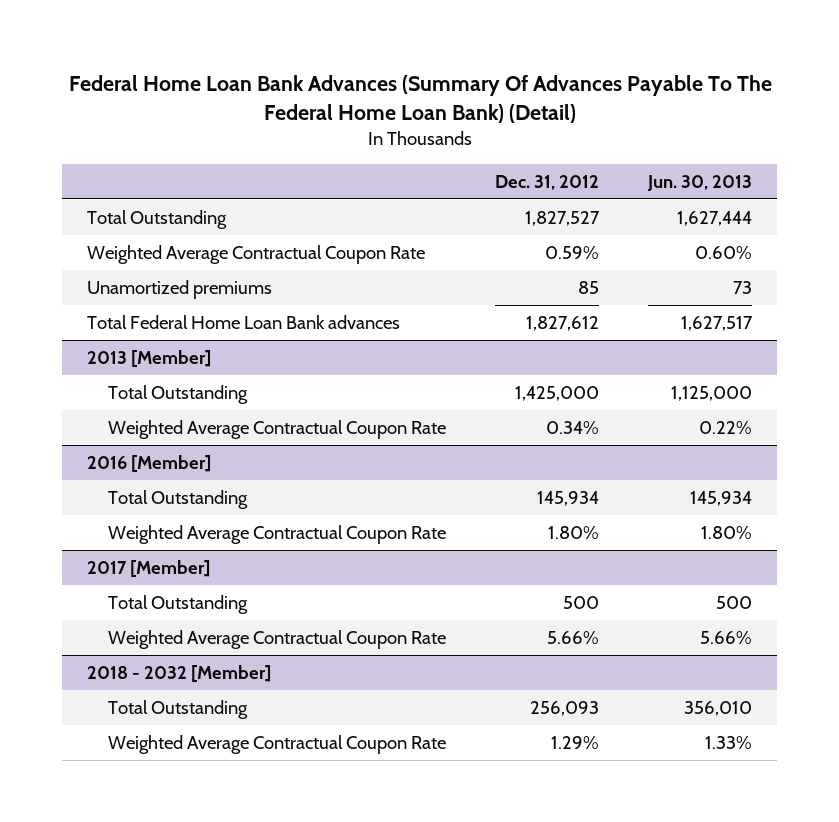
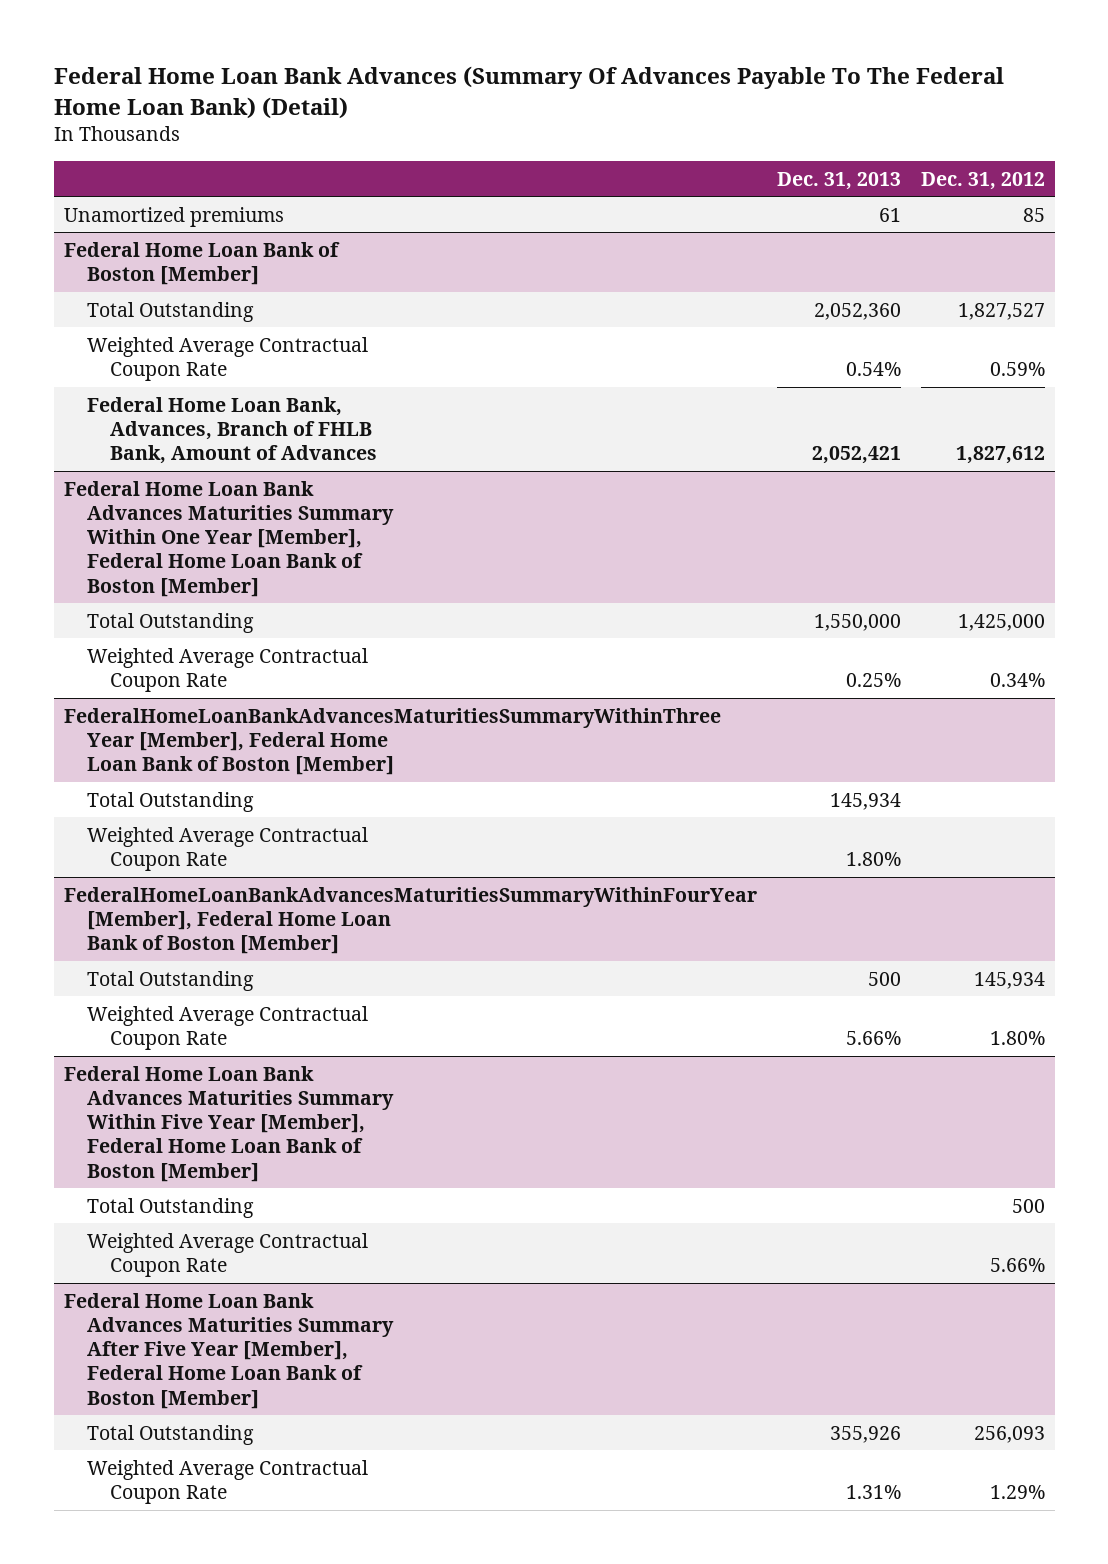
[647,174,753,191] Jun. 30, 2013 -> none
none -> [776,171,901,190] Dec. 31, 2013
[86,280,272,300] Unamortized premiums -> [63,206,284,227] Unamortized premiums
none -> [63,241,340,286] Federal Home Loan Bank of Boston [Member]
[86,350,211,368] 2013 [Member] -> none
[86,315,400,330] Total Federal Home Loan Bank advances -> [86,396,378,465] Federal Home Loan Bank, Advances, Branch of FHLB Bank, Amount of Advances
none -> [63,480,394,597] Federal Home Loan Bank Advances Maturities Summary Within One Year [Member], Federal Home Loan Bank of Boston [Member]
[86,455,211,473] 2016 [Member] -> none
none -> [63,707,721,776] FederalHomeLoanBankAdvancesMaturitiesSummaryWithinThree Year [Member], Federal Home Loan Bank of Boston [Member]
none -> [86,791,254,812] Total Outstanding
none -> [86,826,368,872] Weighted Average Contractual Coupon Rate
none -> [63,886,757,955] FederalHomeLoanBankAdvancesMaturitiesSummaryWithinFourYear [Member], Federal Home Loan Bank of Boston [Member]
[86,560,210,578] 2017 [Member] -> none
none -> [63,1065,394,1182] Federal Home Loan Bank Advances Maturities Summary Within Five Year [Member], Federal Home Loan Bank of Boston [Member]
[86,665,271,683] 2018 - 2032 [Member] -> none
none -> [63,1292,394,1409] Federal Home Loan Bank Advances Maturities Summary After Five Year [Member], Federal Home Loan Bank of Boston [Member]

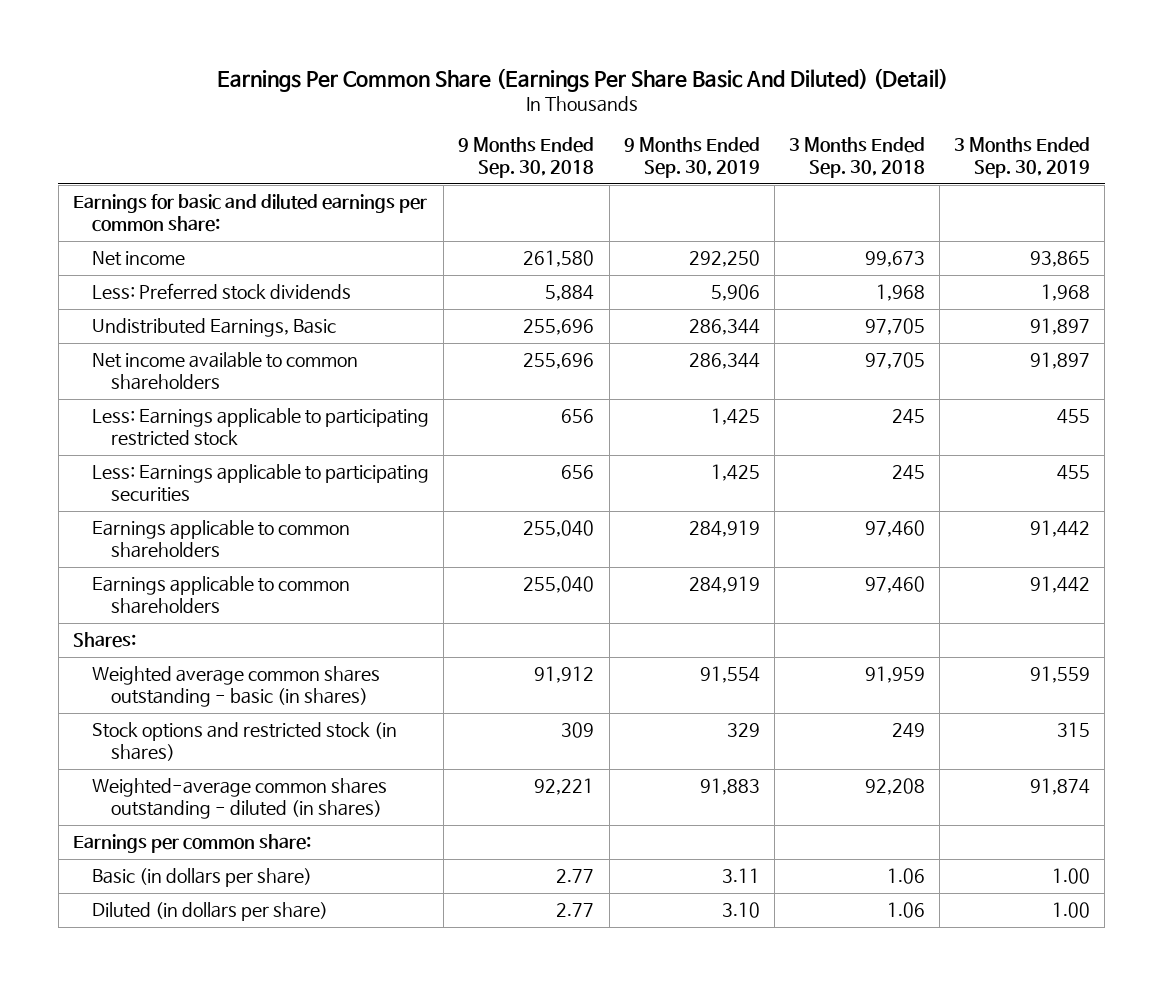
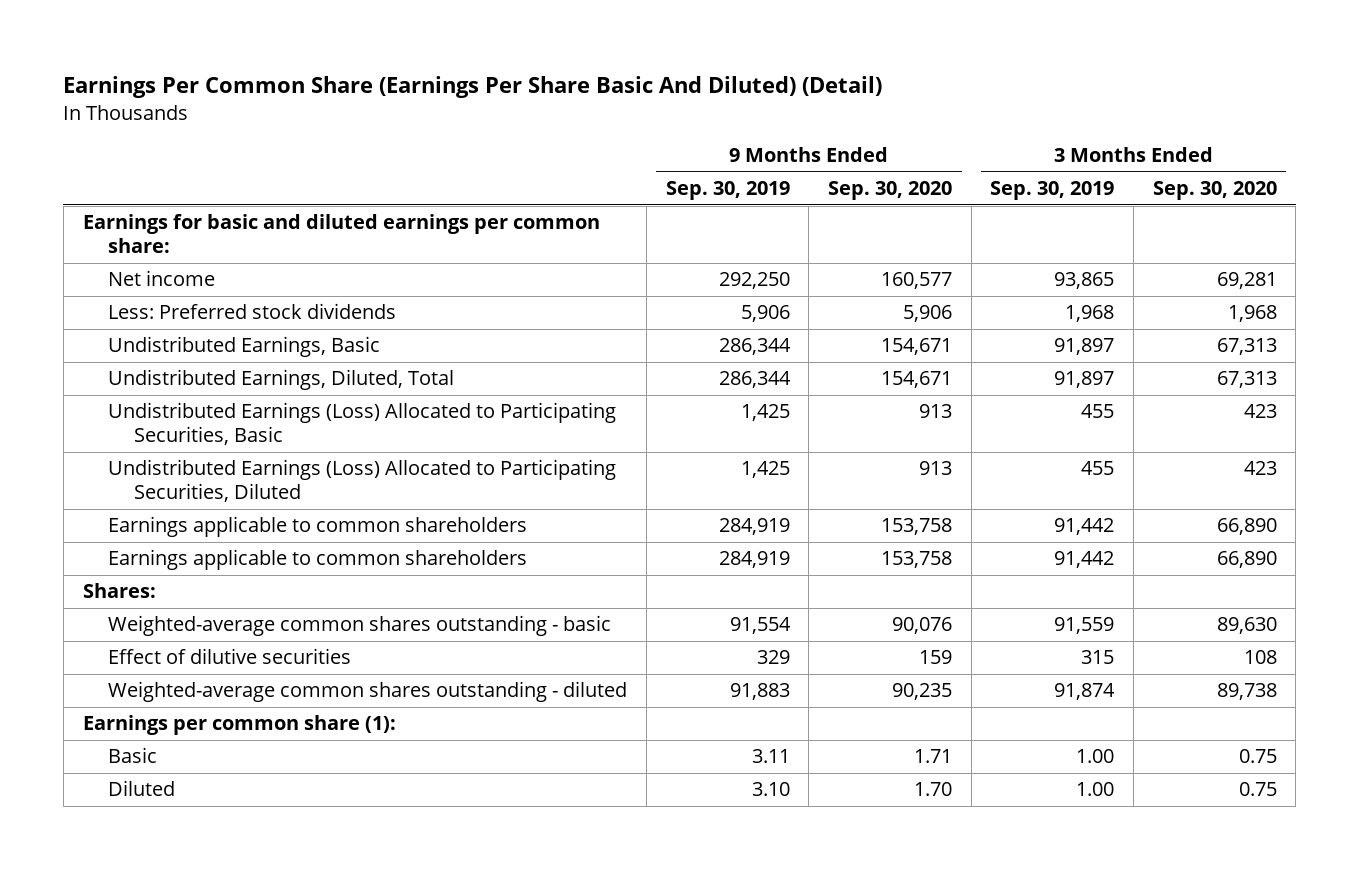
[458,137,595,179] 9 Months Ended Sep. 30, 2018 -> none
[788,137,925,179] 3 Months Ended Sep. 30, 2018 -> none
none -> [828,181,953,201] Sep. 30, 2020
none -> [1152,181,1277,201] Sep. 30, 2020
[92,352,359,391] Net income available to common shareholders -> [108,369,455,391] Undistributed Earnings, Diluted, Total
[92,408,430,447] Less: Earnings applicable to participating restricted stock -> [108,402,617,446] Undistributed Earnings (Loss) Allocated to Participating Securities, Basic
[92,464,430,503] Less: Earnings applicable to participating securities -> [108,459,617,503] Undistributed Earnings (Loss) Allocated to Participating Securities, Diluted
[92,666,381,708] Weighted average common shares outstanding - basic (in shares) -> [108,615,612,637] Weighted-average common shares outstanding - basic
[92,722,398,762] Stock options and restricted stock (in shares) -> [108,648,352,665] Effect of dilutive securities
[92,778,388,820] Weighted-average common shares outstanding - diluted (in shares) -> [108,681,628,703] Weighted-average common shares outstanding - diluted
[73,834,312,854] Earnings per common share: -> [82,715,396,736] Earnings per common share (1):
[92,868,313,888] Basic (in dollars per share) -> [108,747,158,764] Basic
[92,902,329,922] Diluted (in dollars per share) -> [108,780,176,797] Diluted

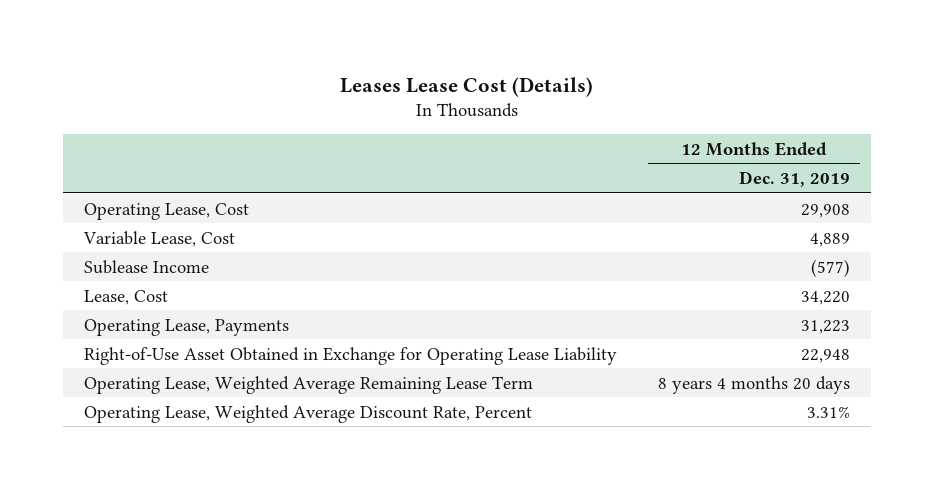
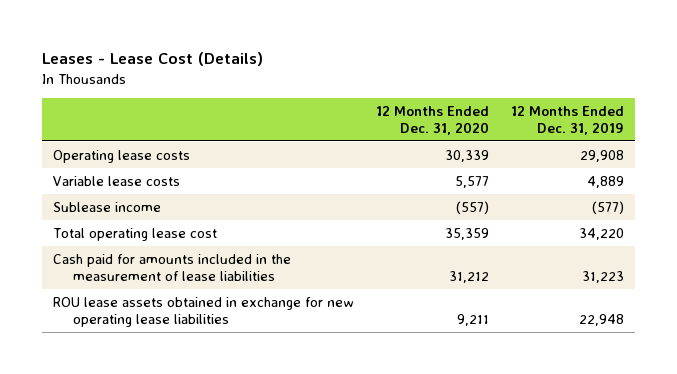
[339,76,593,97] Leases Lease Cost (Details) -> [41,52,263,67] Leases - Lease Cost (Details)
none -> [375,106,489,135] 12 Months Ended Dec. 31, 2020
[83,375,533,394] Operating Lease, Weighted Average Remaining Lease Term -> none
[83,404,532,423] Operating Lease, Weighted Average Discount Rate, Percent -> none
[83,202,249,220] Operating Lease, Cost -> [52,149,190,163] Operating lease costs
[82,230,235,247] Variable Lease, Cost -> [52,175,180,186] Variable lease costs
[83,259,209,274] Sublease Income -> [52,201,161,212] Sublease income
[83,289,168,305] Lease, Cost -> [52,227,217,241] Total operating lease cost
[83,318,289,336] Operating Lease, Payments -> [52,253,291,281] Cash paid for amounts included in the measurement of lease liabilities
[83,346,617,365] Right-of-Use Asset Obtained in Exchange for Operating Lease Liability -> [52,296,354,327] ROU lease assets obtained in exchange for new operating lease liabilities

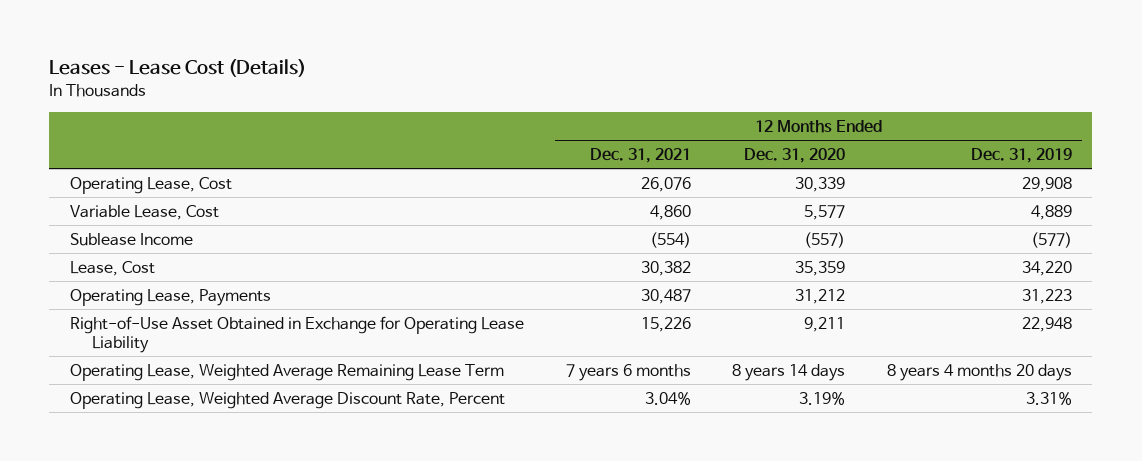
none -> [589,147,691,163] Dec. 31, 2021
[52,149,190,163] Operating lease costs -> [70,176,233,194] Operating Lease, Cost
[52,175,180,186] Variable lease costs -> [70,204,220,220] Variable Lease, Cost
[52,201,161,212] Sublease income -> [70,232,194,246] Sublease Income
[52,227,217,241] Total operating lease cost -> [70,260,156,276] Lease, Cost
[52,253,291,281] Cash paid for amounts included in the measurement of lease liabilities -> [70,288,272,306] Operating Lease, Payments
[52,296,354,327] ROU lease assets obtained in exchange for new operating lease liabilities -> [70,315,525,353] Right-of-Use Asset Obtained in Exchange for Operating Lease Liability
none -> [70,363,505,381] Operating Lease, Weighted Average Remaining Lease Term
none -> [70,391,506,409] Operating Lease, Weighted Average Discount Rate, Percent

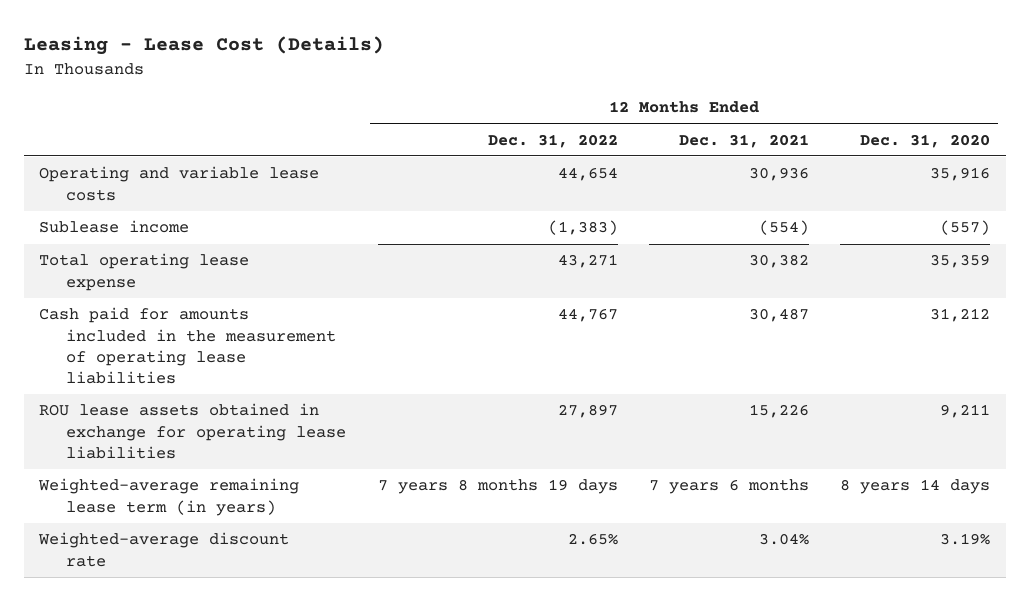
[49,59,307,78] Leases - Lease Cost (Details) -> [23,36,384,56] Leasing - Lease Cost (Details)
[970,147,1072,163] Dec. 31, 2019 -> none
none -> [487,133,618,148] Dec. 31, 2022
[70,204,220,220] Variable Lease, Cost -> none
[70,176,233,194] Operating Lease, Cost -> [39,166,320,201] Operating and variable lease costs
[640,176,691,192] 26,076 -> [748,167,809,182] 30,936
[795,176,846,192] 30,339 -> [930,167,991,182] 35,916
[70,232,194,246] Sublease Income -> [39,220,190,234] Sublease income
[70,260,156,276] Lease, Cost -> [39,253,250,291] Total operating lease expense
[70,288,272,306] Operating Lease, Payments -> [39,307,337,385] Cash paid for amounts included in the measurement of operating lease liabilities
[70,315,525,353] Right-of-Use Asset Obtained in Exchange for Operating Lease Liability -> [39,403,347,459] ROU lease assets obtained in exchange for operating lease liabilities
[70,363,505,381] Operating Lease, Weighted Average Remaining Lease Term -> [38,478,300,516] Weighted-average remaining lease term (in years)
[70,391,506,409] Operating Lease, Weighted Average Discount Rate, Percent -> [38,532,290,567] Weighted-average discount rate

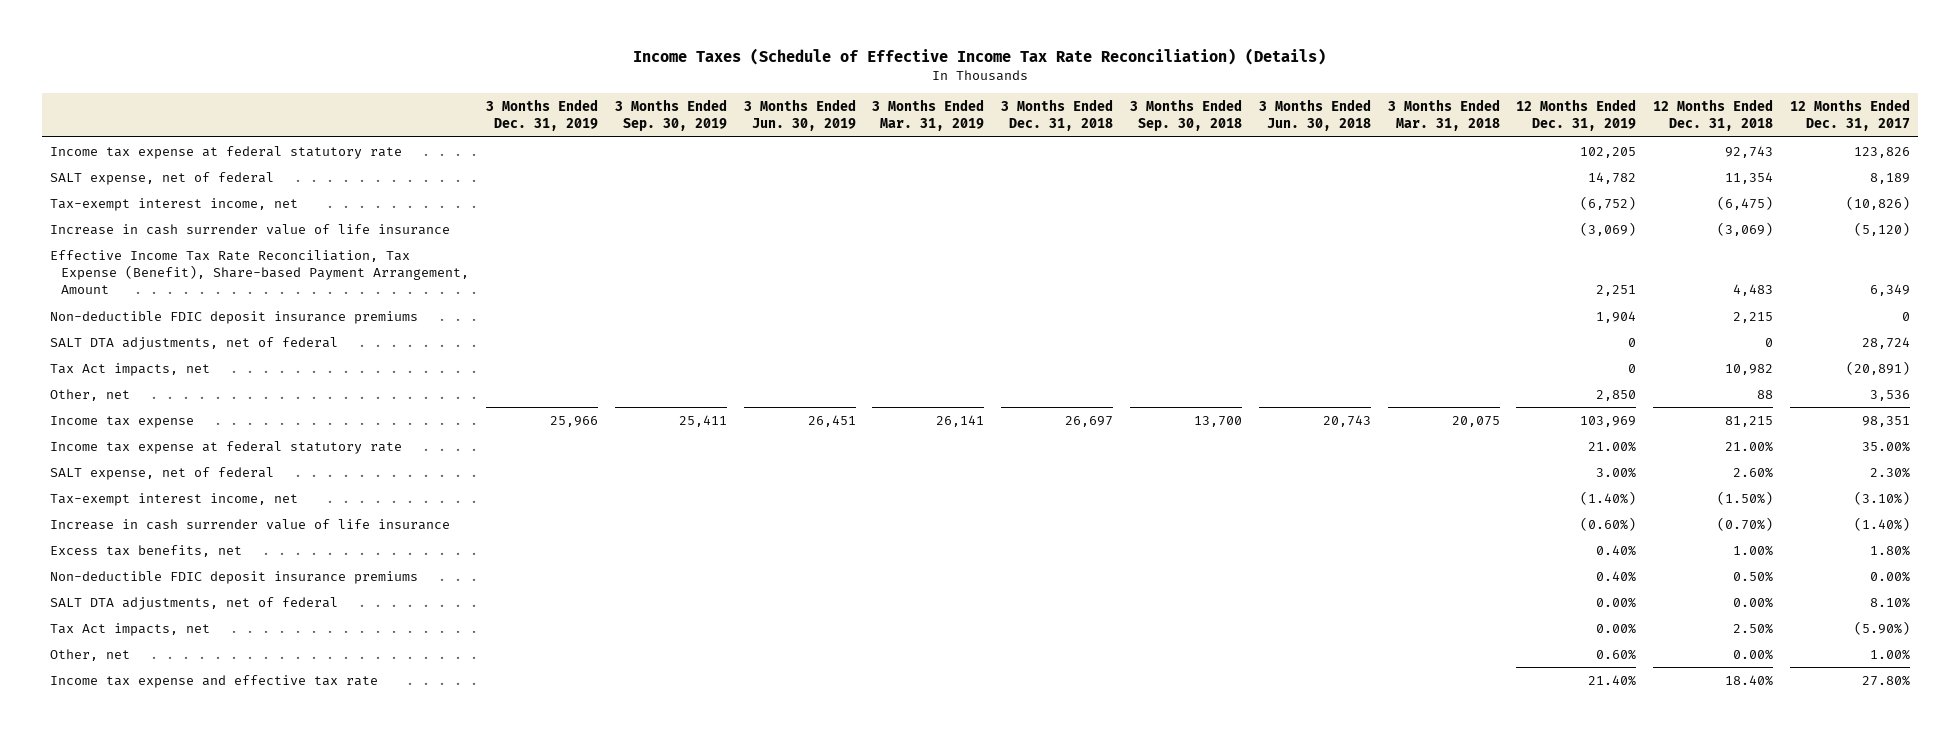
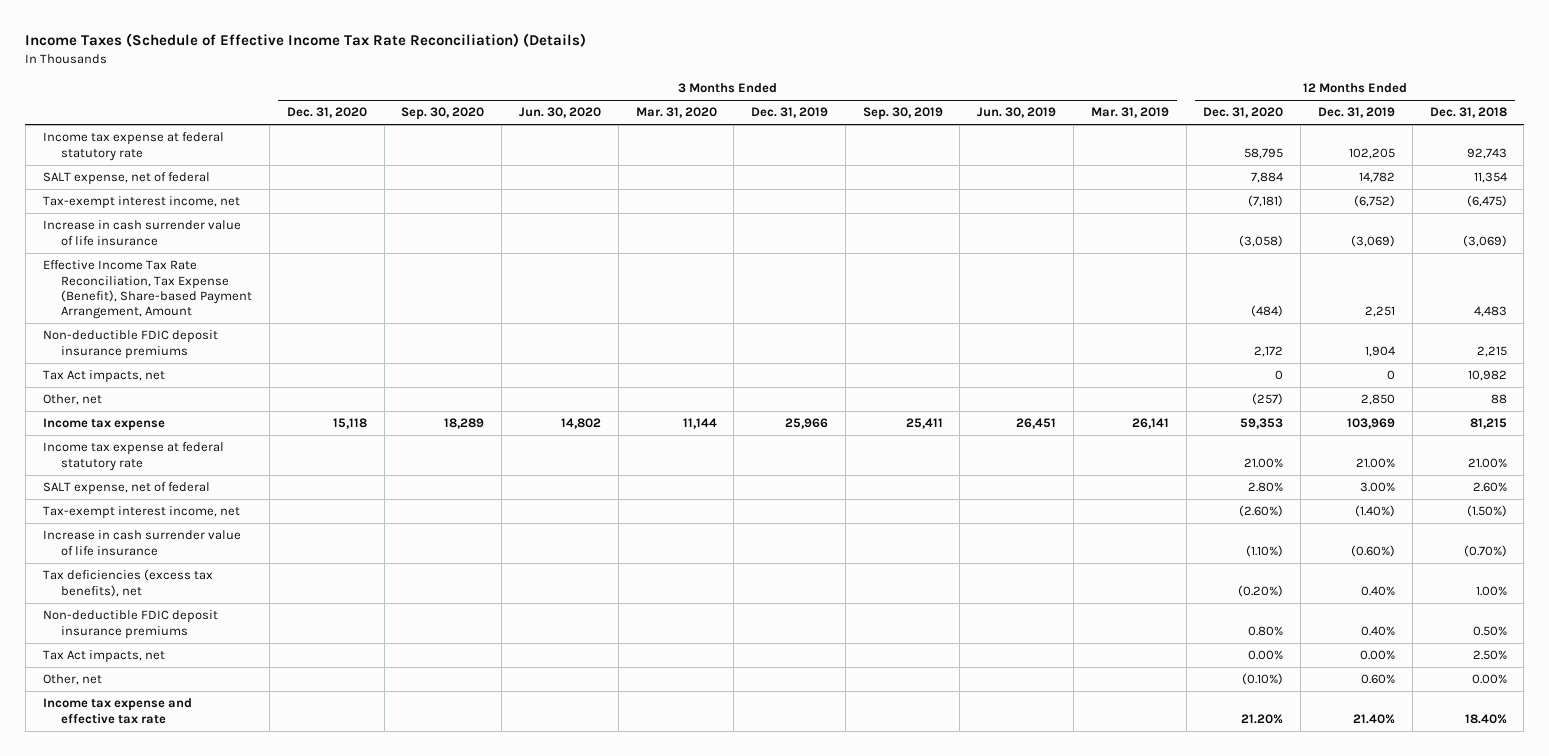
[1001,98,1114,131] 3 Months Ended Dec. 31, 2018 -> none
[1129,98,1242,131] 3 Months Ended Sep. 30, 2018 -> none
[1258,98,1371,131] 3 Months Ended Jun. 30, 2018 -> none
[1387,98,1500,131] 3 Months Ended Mar. 31, 2018 -> none
[1789,98,1910,131] 12 Months Ended Dec. 31, 2017 -> none
none -> [286,107,367,119] Dec. 31, 2020
none -> [401,107,485,121] Sep. 30, 2020
none -> [518,107,601,119] Jun. 30, 2020
none -> [635,107,717,119] Mar. 31, 2020
none -> [1203,107,1284,119] Dec. 31, 2020
[50,336,339,350] SALT DTA adjustments, net of federal -> none
[50,544,243,557] Excess tax benefits, net -> [42,569,213,597] Tax deficiencies (excess tax benefits), net
[50,596,339,610] SALT DTA adjustments, net of federal -> none

